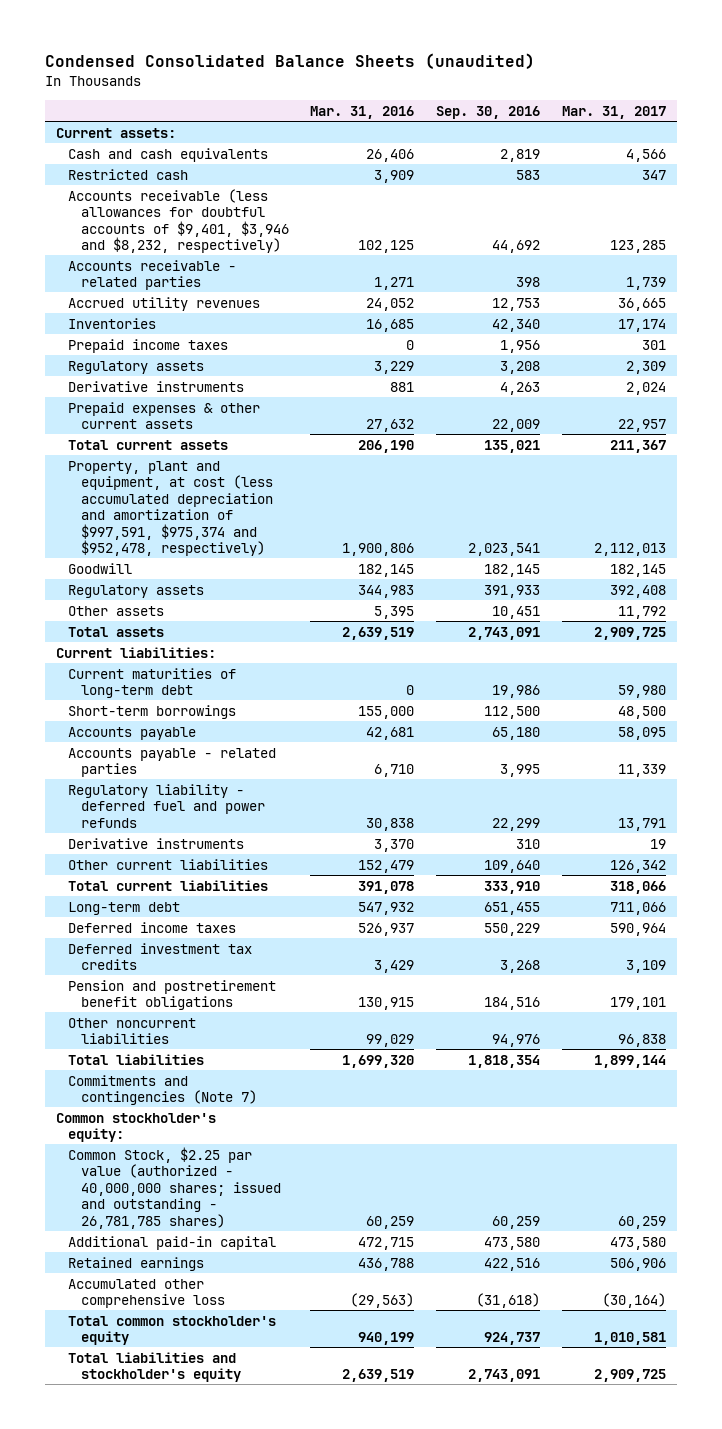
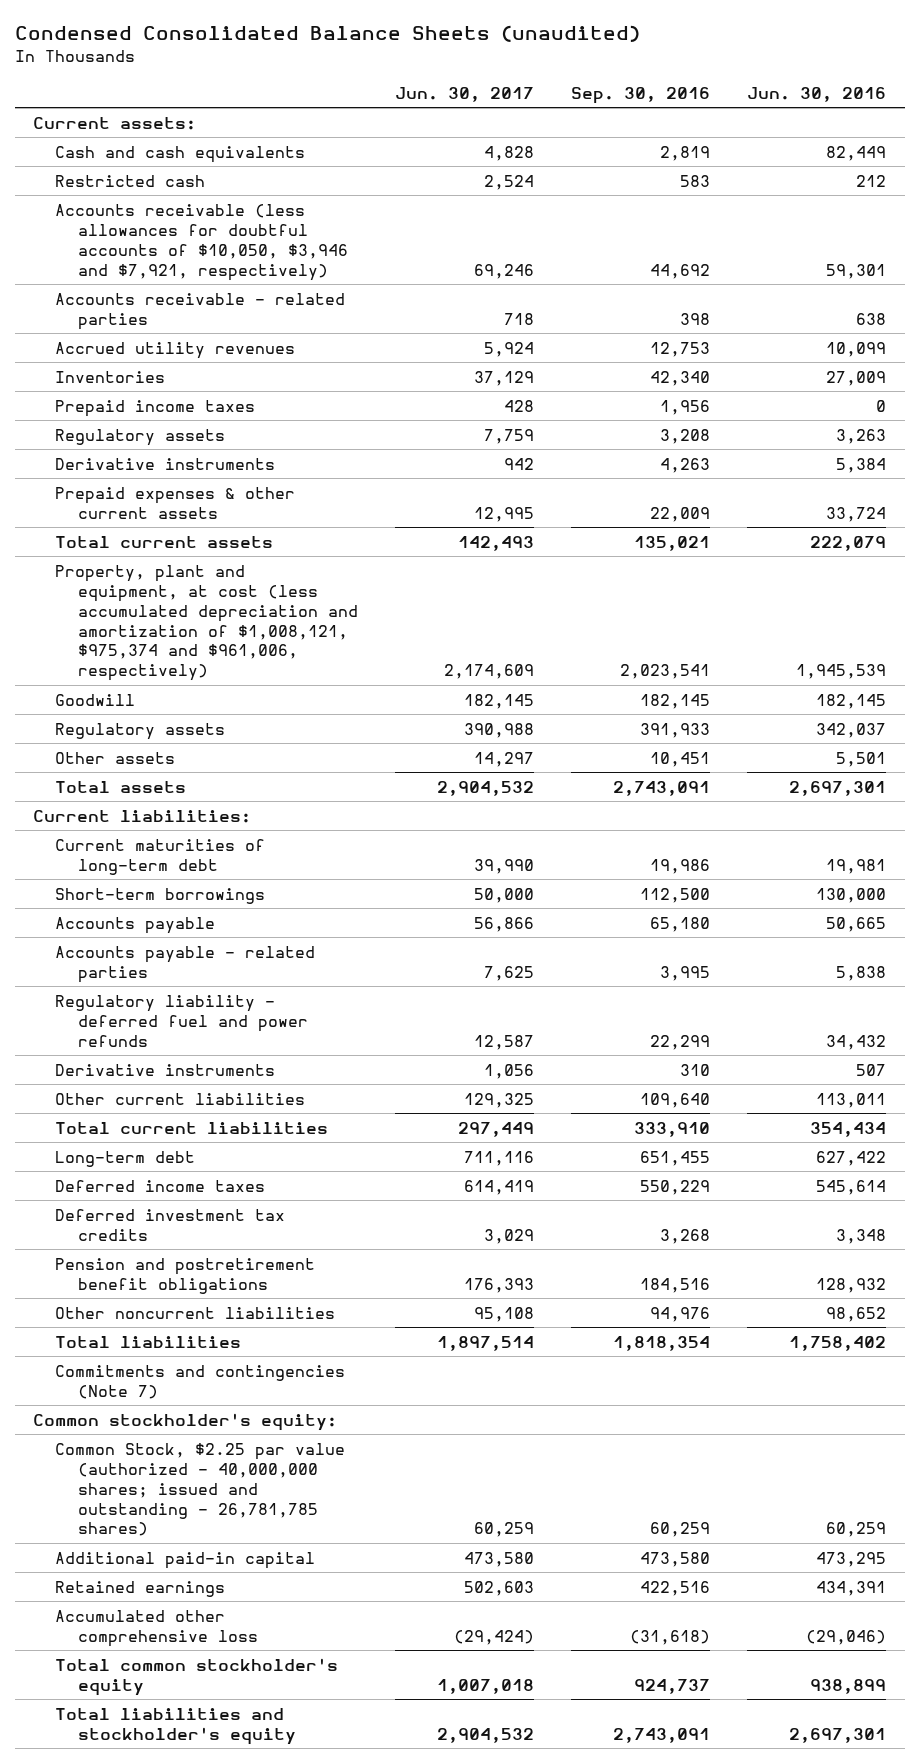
[310,105,415,119] Mar. 31, 2016 -> none
[561,105,666,119] Mar. 31, 2017 -> none
none -> [394,86,534,102] Jun. 30, 2017
none -> [747,86,887,102] Jun. 30, 2016
[68,188,289,254] Accounts receivable (less allowances for doubtful accounts of $9,401, $3,946 and $8,232, respectively) -> [55,203,348,281] Accounts receivable (less allowances for doubtful accounts of $10,050, $3,946 and $7,921, respectively)
[68,460,273,557] Property, plant and equipment, at cost (less accumulated depreciation and amortization of $997,591, $975,374 and $952,478, respectively) -> [55,564,358,682] Property, plant and equipment, at cost (less accumulated depreciation and amortization of $1,008,121, $975,374 and $961,006, respectively)

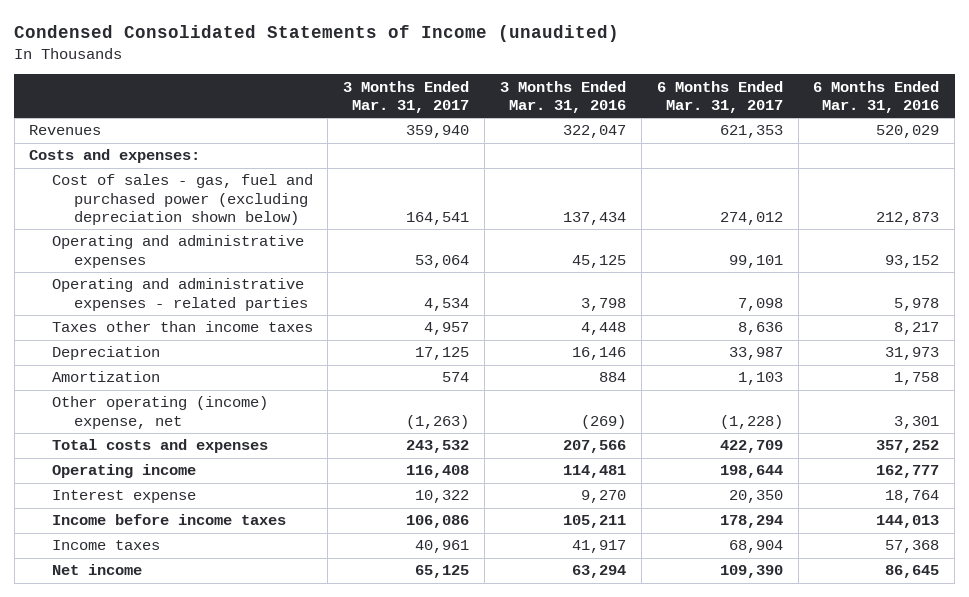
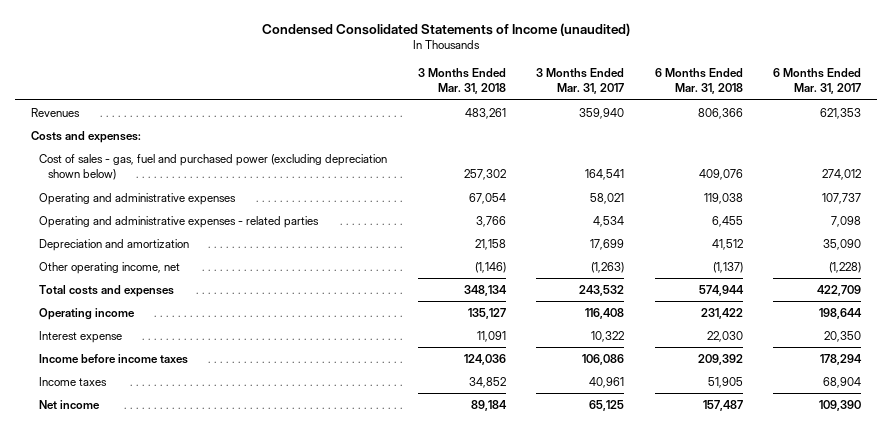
[499,80,626,113] 3 Months Ended Mar. 31, 2016 -> none
[813,80,940,113] 6 Months Ended Mar. 31, 2016 -> none
none -> [417,67,506,95] 3 Months Ended Mar. 31, 2018
none -> [654,67,743,95] 6 Months Ended Mar. 31, 2018
[415,254,470,268] 53,064 -> [590,192,625,204] 58,021
[728,254,783,268] 99,101 -> [822,192,862,204] 107,737
[51,321,313,333] Taxes other than income taxes -> none
[51,371,160,383] Amortization -> none
[51,346,160,361] Depreciation -> [39,238,190,251] Depreciation and amortization
[415,347,470,361] 17,125 -> [590,238,625,250] 17,699
[728,347,783,361] 33,987 -> [823,238,862,250] 35,090
[51,396,268,429] Other operating (income) expense, net -> [39,261,181,274] Other operating income, net

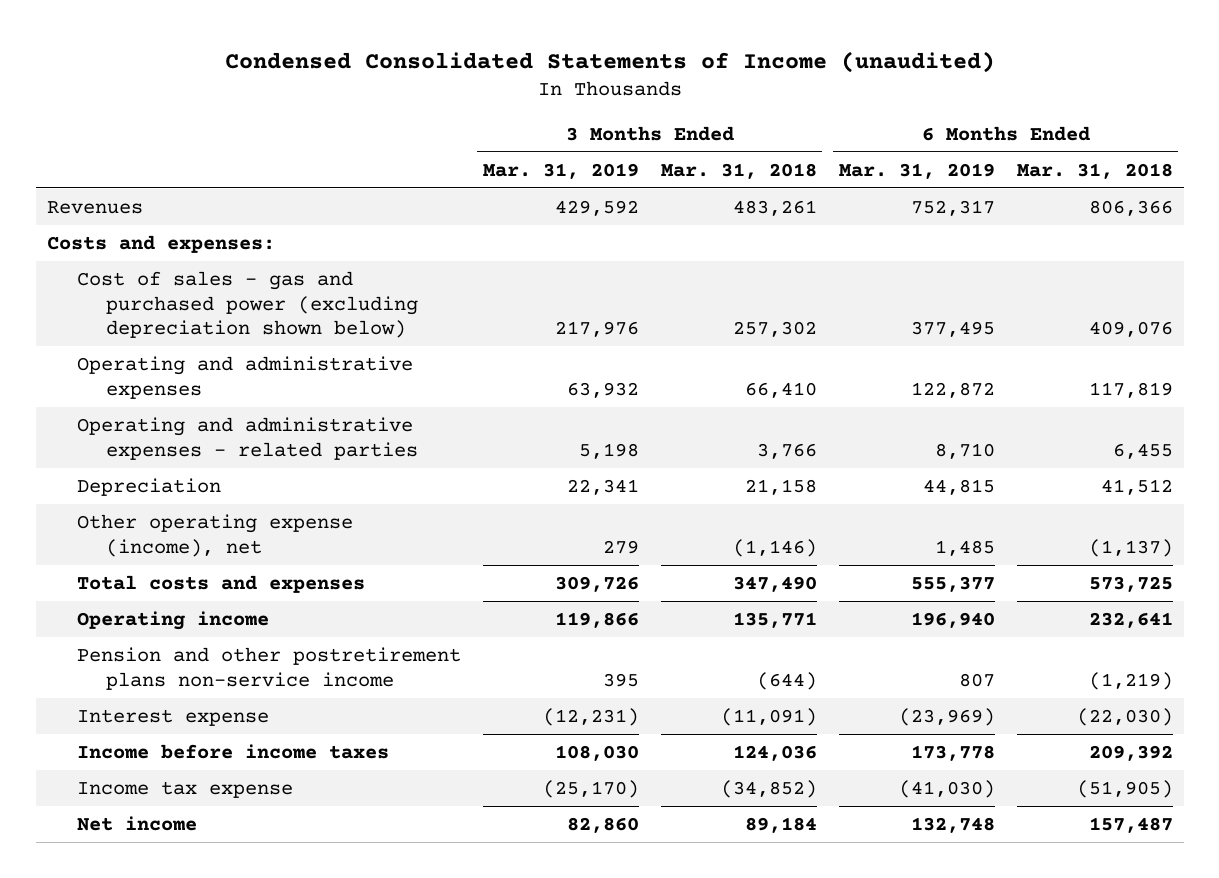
[536,67,625,95] 3 Months Ended Mar. 31, 2017 -> none
[773,67,862,95] 6 Months Ended Mar. 31, 2017 -> none
none -> [482,162,639,179] Mar. 31, 2019
none -> [838,162,995,179] Mar. 31, 2019
[39,153,388,181] Cost of sales - gas, fuel and purchased power (excluding depreciation shown below) -> [76,270,419,339] Cost of sales - gas and purchased power (excluding depreciation shown below)
[468,192,506,204] 67,054 -> [744,381,817,398] 66,410
[703,192,743,204] 119,038 -> [1088,381,1173,398] 117,819
[39,238,190,251] Depreciation and amortization -> [76,477,221,496] Depreciation
[39,261,181,274] Other operating income, net -> [76,513,353,557] Other operating expense (income), net
[463,284,507,296] 348,134 -> [732,575,817,592] 347,490
[698,284,744,296] 574,944 -> [1088,575,1173,592] 573,725
[467,307,506,319] 135,127 -> [732,611,817,628] 135,771
[700,307,743,319] 231,422 -> [1088,611,1173,628] 232,641
none -> [76,646,461,690] Pension and other postretirement plans non-service income
[476,330,506,342] 11,091 -> [720,707,817,726] (11,091)
[706,330,743,342] 22,030 -> [1076,707,1173,726] (22,030)
[39,376,108,386] Income taxes -> [76,780,293,798] Income tax expense
[468,376,506,388] 34,852 -> [720,779,817,798] (34,852)
[707,376,743,388] 51,905 -> [1076,779,1173,798] (51,905)

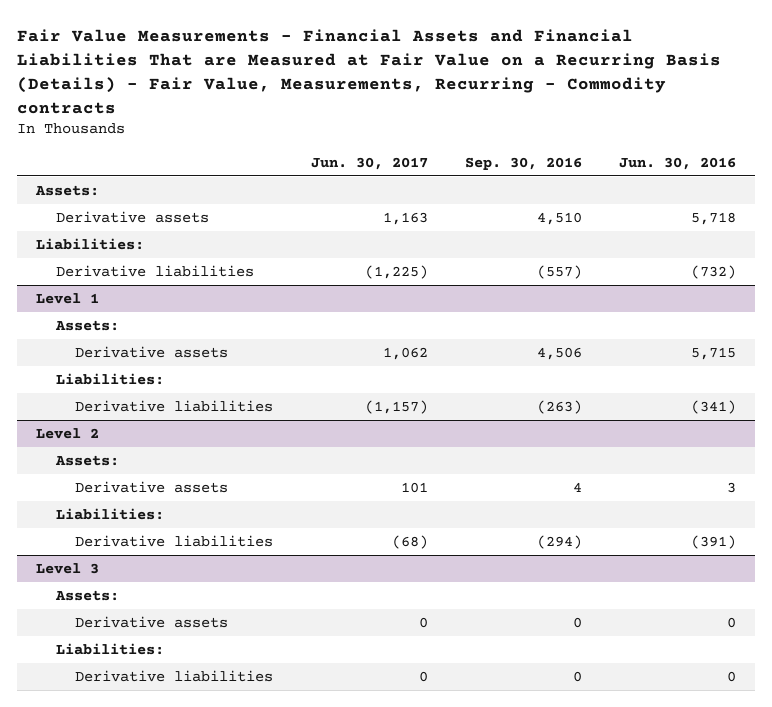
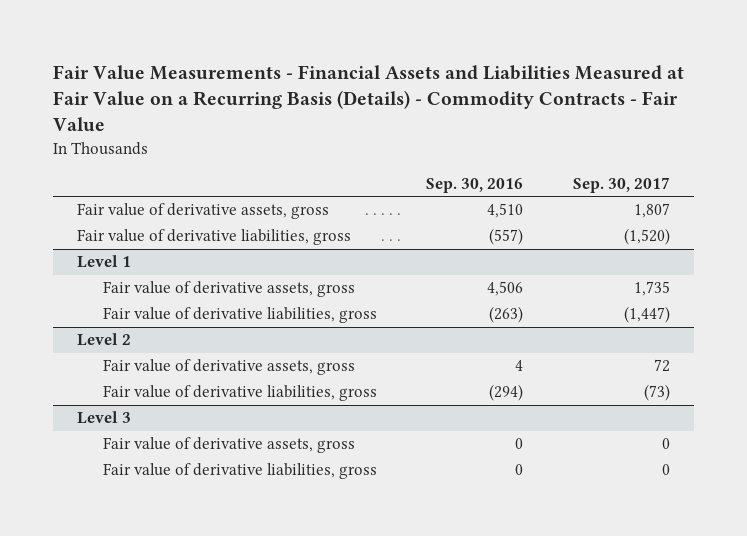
[17,29,722,114] Fair Value Measurements - Financial Assets and Financial Liabilities That are Measured at Fair Value on a Recurring Basis (Details) - Fair Value, Measurements, Recurring - Commodity contracts -> [52,64,684,132] Fair Value Measurements - Financial Assets and Liabilities Measured at Fair Value on a Recurring Basis (Details) - Commodity Contracts - Fair Value
[310,156,428,170] Jun. 30, 2017 -> none
[619,156,737,170] Jun. 30, 2016 -> none
none -> [572,176,670,193] Sep. 30, 2017
[34,184,99,196] Assets: -> none
[35,237,144,250] Liabilities: -> none
[55,210,209,223] Derivative assets -> [77,203,330,220] Fair value of derivative assets, gross
[55,264,254,277] Derivative liabilities -> [77,229,352,246] Fair value of derivative liabilities, gross
[54,319,119,331] Assets: -> none
[55,372,164,385] Liabilities: -> none
[75,345,229,358] Derivative assets -> [102,281,355,298] Fair value of derivative assets, gross
[75,399,274,412] Derivative liabilities -> [102,307,377,324] Fair value of derivative liabilities, gross
[54,454,119,466] Assets: -> none
[55,507,164,520] Liabilities: -> none
[75,480,229,493] Derivative assets -> [102,359,355,376] Fair value of derivative assets, gross
[75,534,274,547] Derivative liabilities -> [102,385,377,402] Fair value of derivative liabilities, gross
[54,589,119,601] Assets: -> none
[55,642,164,655] Liabilities: -> none
[75,615,229,628] Derivative assets -> [102,437,355,454] Fair value of derivative assets, gross
[75,669,274,682] Derivative liabilities -> [102,463,377,480] Fair value of derivative liabilities, gross

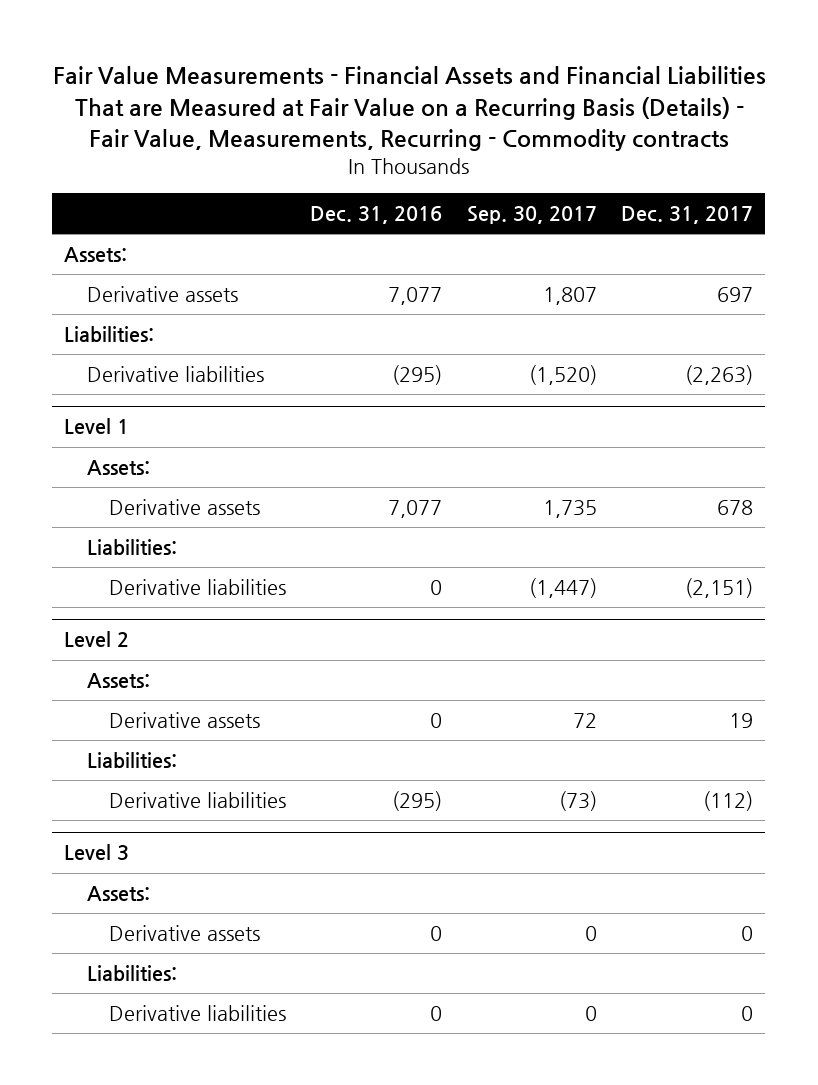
[52,64,684,132] Fair Value Measurements - Financial Assets and Liabilities Measured at Fair Value on a Recurring Basis (Details) - Commodity Contracts - Fair Value -> [52,66,766,151] Fair Value Measurements - Financial Assets and Financial Liabilities That are Measured at Fair Value on a Recurring Basis (Details) - Fair Value, Measurements, Recurring - Commodity contracts
[426,177,524,193] Sep. 30, 2016 -> none
none -> [310,205,443,224] Dec. 31, 2016
none -> [621,205,754,224] Dec. 31, 2017
none -> [64,247,128,263] Assets:
[77,203,330,220] Fair value of derivative assets, gross -> [86,286,238,303] Derivative assets
none -> [64,326,155,343] Liabilities:
[77,229,352,246] Fair value of derivative liabilities, gross -> [86,366,264,383] Derivative liabilities
none -> [86,460,150,476] Assets:
[102,281,355,298] Fair value of derivative assets, gross -> [109,499,261,516] Derivative assets
none -> [86,539,177,556] Liabilities:
[102,307,377,324] Fair value of derivative liabilities, gross -> [109,579,287,596] Derivative liabilities
none -> [86,673,150,689] Assets:
[102,359,355,376] Fair value of derivative assets, gross -> [109,712,261,729] Derivative assets
none -> [86,752,177,769] Liabilities:
[102,385,377,402] Fair value of derivative liabilities, gross -> [109,792,287,809] Derivative liabilities
none -> [86,886,150,902] Assets:
[102,437,355,454] Fair value of derivative assets, gross -> [109,925,261,942] Derivative assets
none -> [86,965,177,982] Liabilities:
[102,463,377,480] Fair value of derivative liabilities, gross -> [109,1005,287,1022] Derivative liabilities

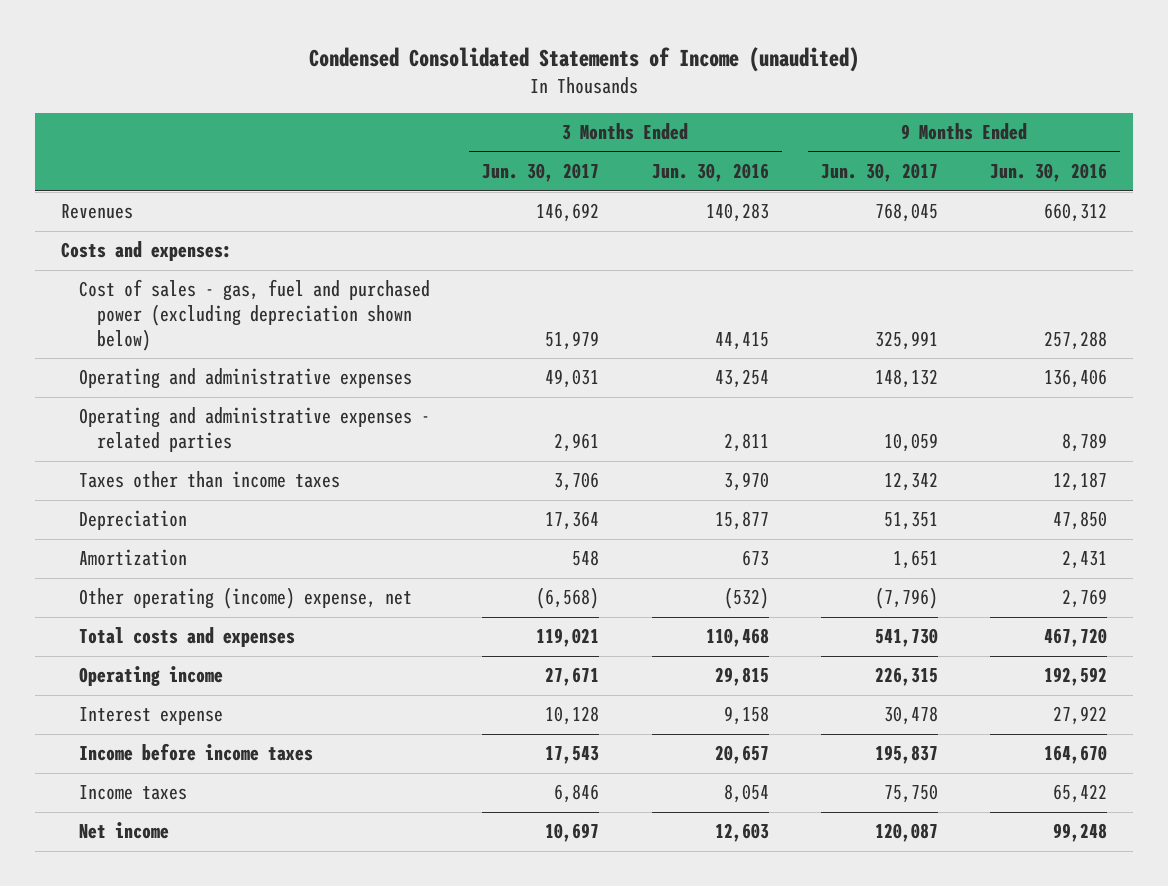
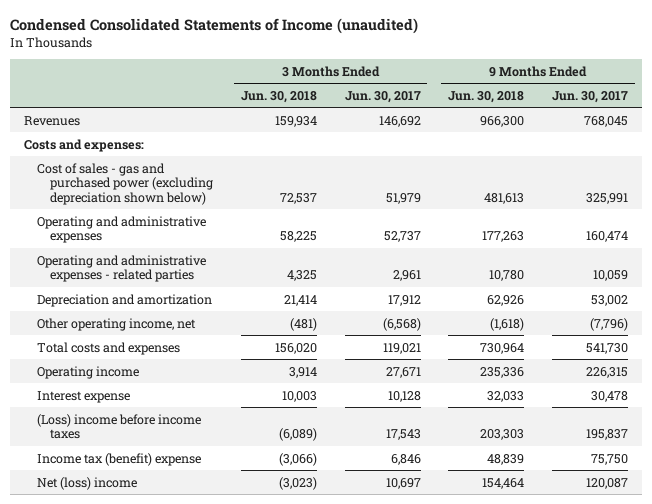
[651,163,769,183] Jun. 30, 2016 -> none
[989,163,1107,183] Jun. 30, 2016 -> none
none -> [240,90,317,103] Jun. 30, 2018
none -> [448,90,525,103] Jun. 30, 2018
[79,279,431,351] Cost of sales - gas, fuel and purchased power (excluding depreciation shown below) -> [37,162,214,205] Cost of sales - gas and purchased power (excluding depreciation shown below)
[545,369,600,389] 49,031 -> [383,231,421,243] 52,737
[874,369,938,389] 148,132 -> [585,231,628,243] 160,474
[79,471,341,489] Taxes other than income taxes -> none
[79,549,188,567] Amortization -> none
[79,510,188,531] Depreciation -> [37,293,213,307] Depreciation and amortization
[545,511,600,531] 17,364 -> [387,294,421,306] 17,912
[883,512,938,531] 51,351 -> [590,294,628,306] 53,002
[79,587,413,610] Other operating (income) expense, net -> [37,317,197,331] Other operating income, net
[79,743,314,762] Income before income taxes -> [37,413,202,440] (Loss) income before income taxes
[79,785,188,801] Income taxes -> [37,452,202,466] Income tax (benefit) expense
[79,822,170,840] Net income -> [37,476,138,490] Net (loss) income

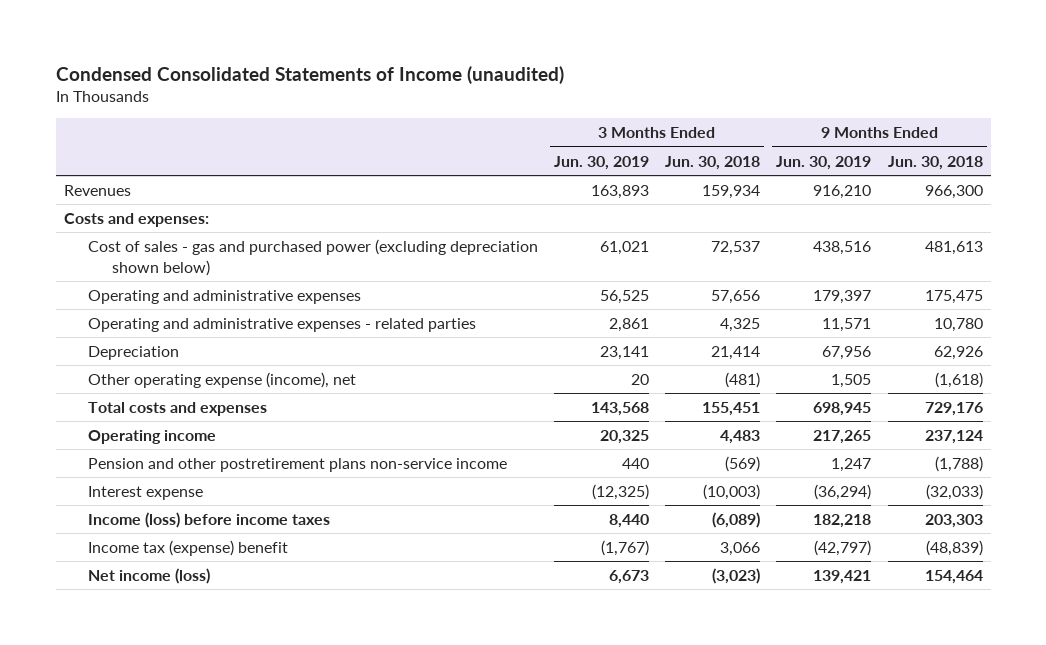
[344,90,421,103] Jun. 30, 2017 -> none
[551,90,628,103] Jun. 30, 2017 -> none
none -> [553,155,649,170] Jun. 30, 2019
none -> [776,155,872,170] Jun. 30, 2019
[279,231,317,243] 58,225 -> [711,289,761,304] 57,656
[482,231,525,243] 177,263 -> [924,289,983,304] 175,475
[37,293,213,307] Depreciation and amortization -> [87,345,179,360] Depreciation
[37,317,197,331] Other operating income, net -> [87,371,356,388] Other operating expense (income), net
[274,342,317,354] 156,020 -> [702,401,761,416] 155,451
[480,342,525,354] 730,964 -> [924,401,983,416] 729,176
[288,366,317,378] 3,914 -> [720,429,761,444] 4,483
[480,366,525,378] 235,336 -> [924,429,983,444] 237,124
none -> [87,457,507,472] Pension and other postretirement plans non-service income
[281,390,317,402] 10,003 -> [703,483,761,500] (10,003)
[487,390,525,402] 32,033 -> [925,483,983,500] (32,033)
[37,413,202,440] (Loss) income before income taxes -> [87,511,330,528] Income (loss) before income taxes
[37,452,202,466] Income tax (benefit) expense -> [87,539,288,556] Income tax (expense) benefit
[278,452,317,466] (3,066) -> [720,541,761,556] 3,066
[487,453,525,465] 48,839 -> [925,539,983,556] (48,839)
[37,476,138,490] Net (loss) income -> [87,567,210,584] Net income (loss)

